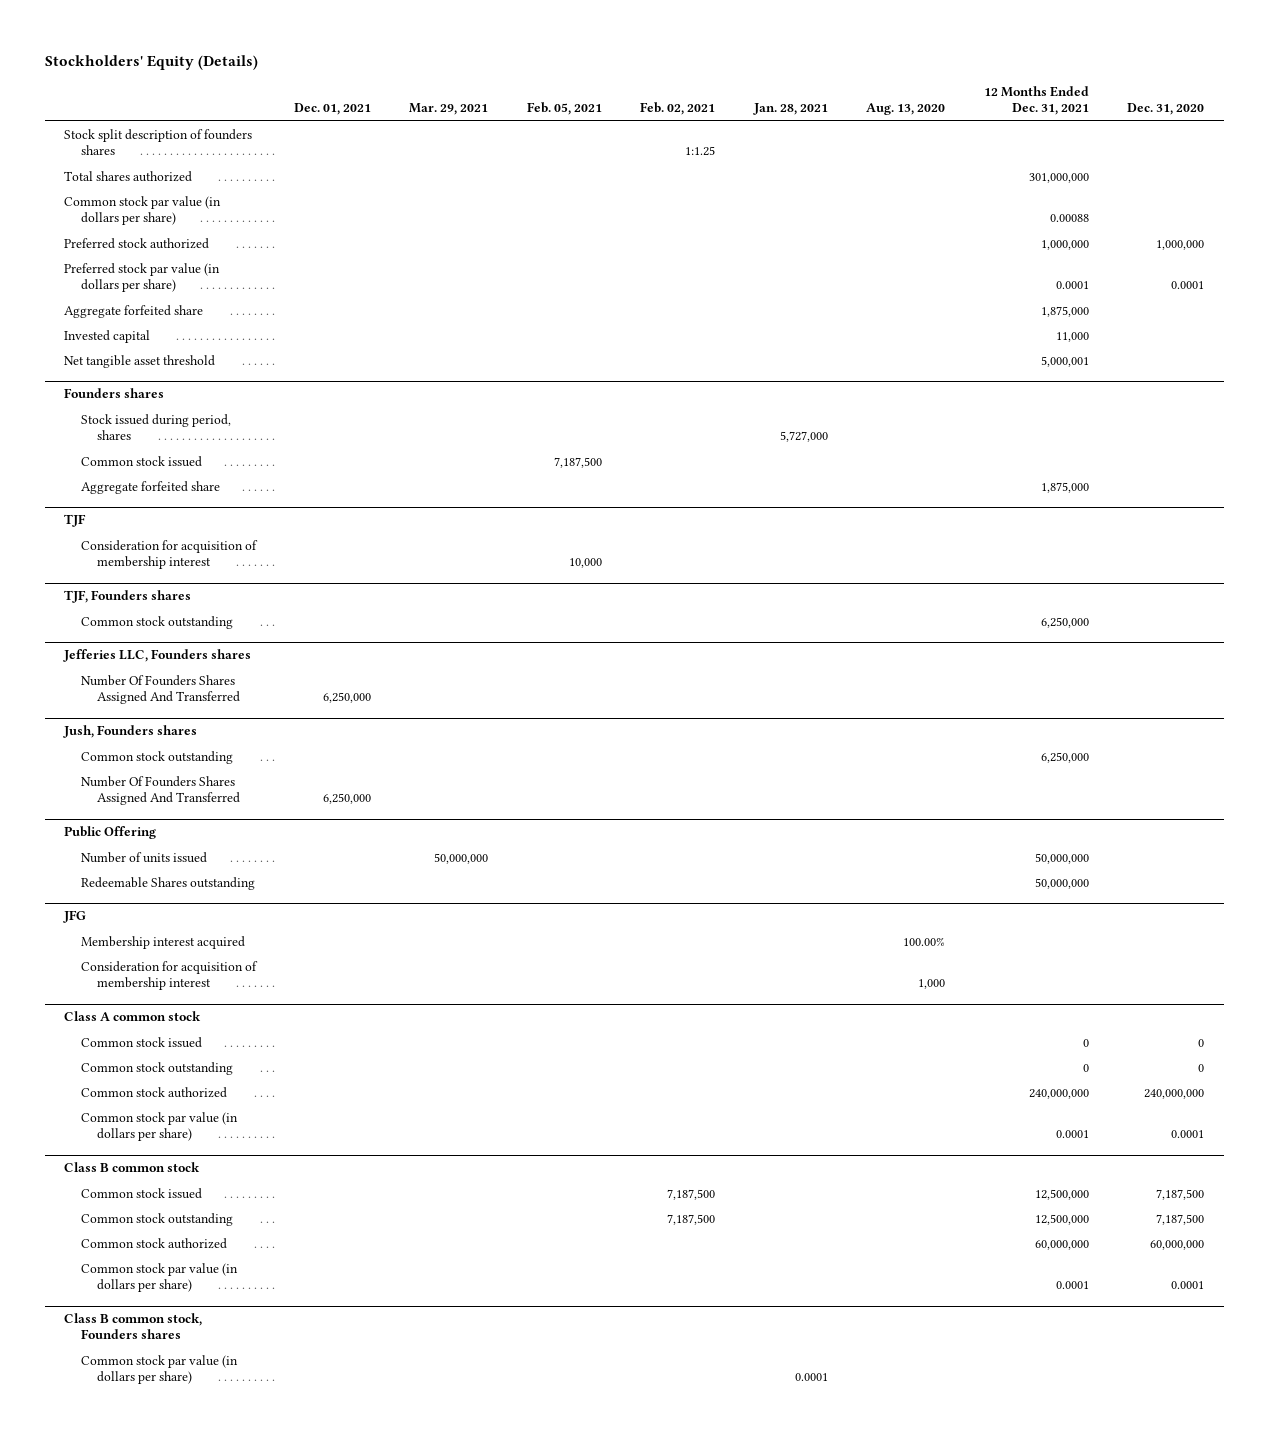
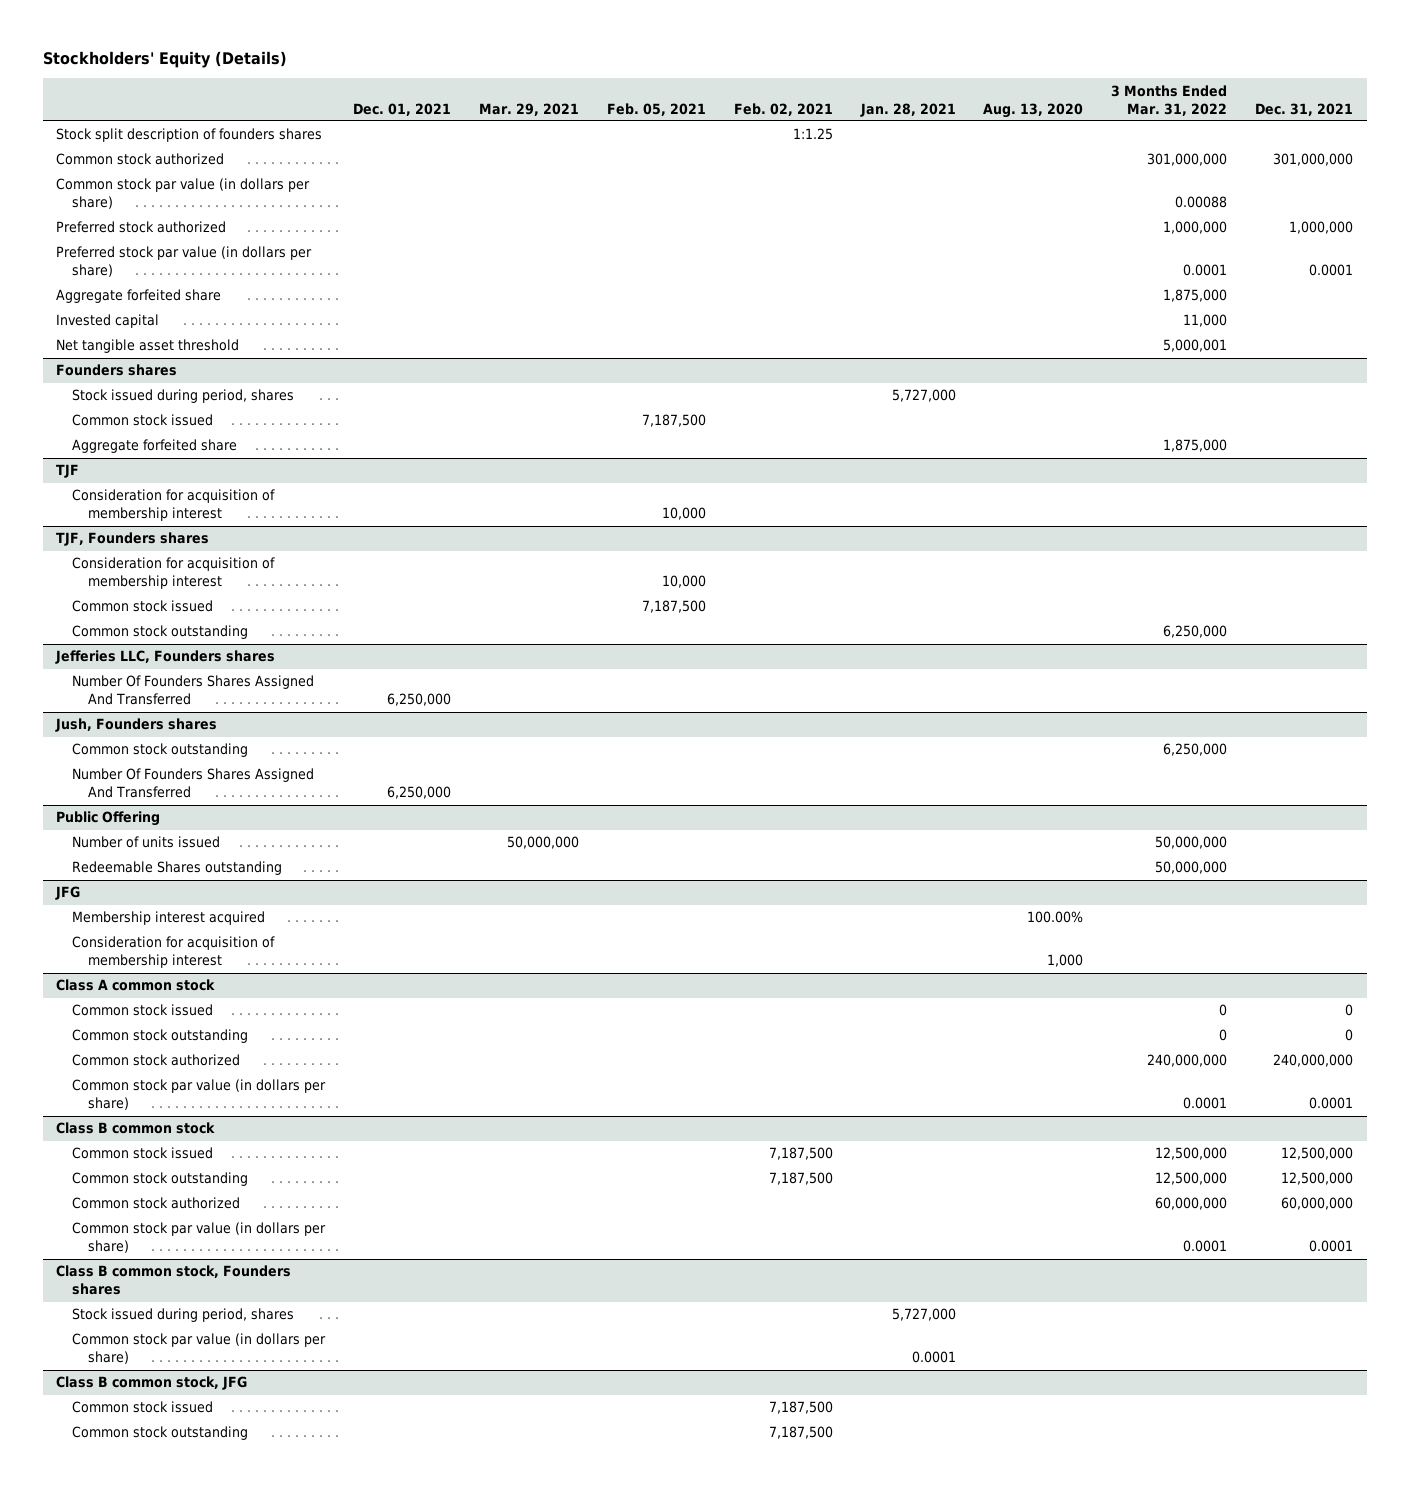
[983,86,1089,116] 12 Months Ended Dec. 31, 2021 -> none
[1127,103,1205,116] Dec. 31, 2020 -> none
none -> [1111,84,1228,116] 3 Months Ended Mar. 31, 2022
none -> [1255,102,1354,116] Dec. 31, 2021
[63,171,192,183] Total shares authorized -> none
none -> [56,153,225,166] Common stock authorized
none -> [72,557,276,590] Consideration for acquisition of membership interest
none -> [72,600,214,613] Common stock issued
none -> [72,1308,295,1323] Stock issued during period, shares
none -> [56,1376,248,1391] Class B common stock, JFG
none -> [72,1401,214,1414] Common stock issued
none -> [72,1426,249,1441] Common stock outstanding

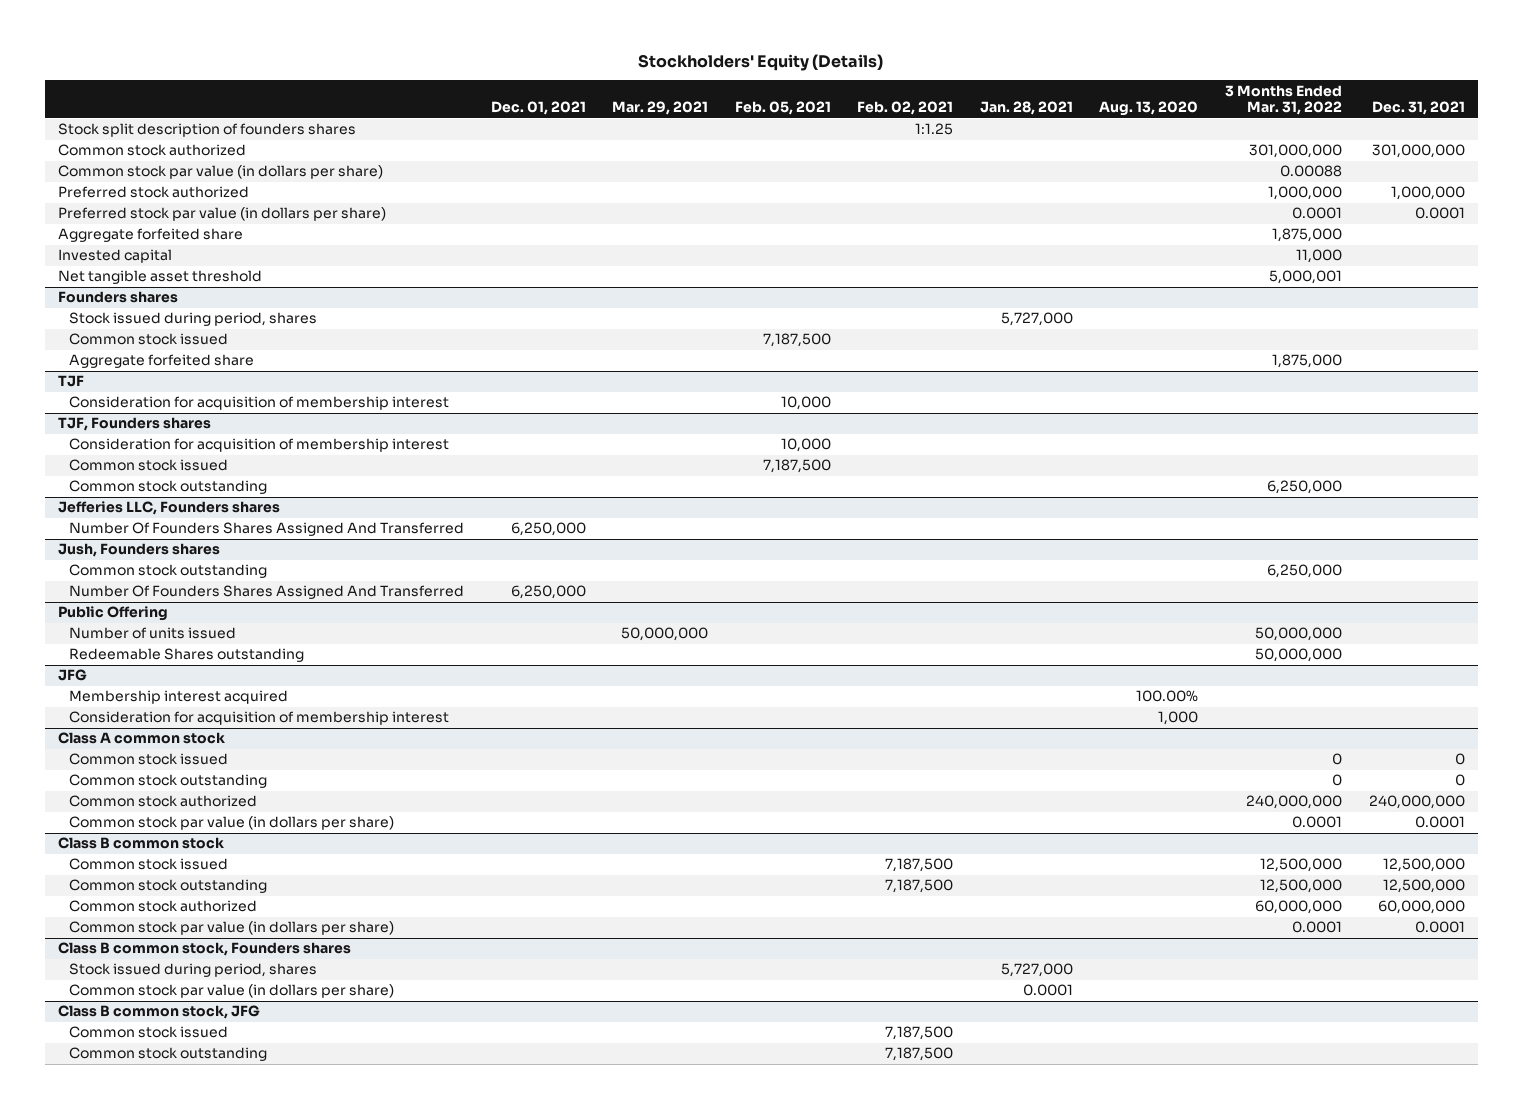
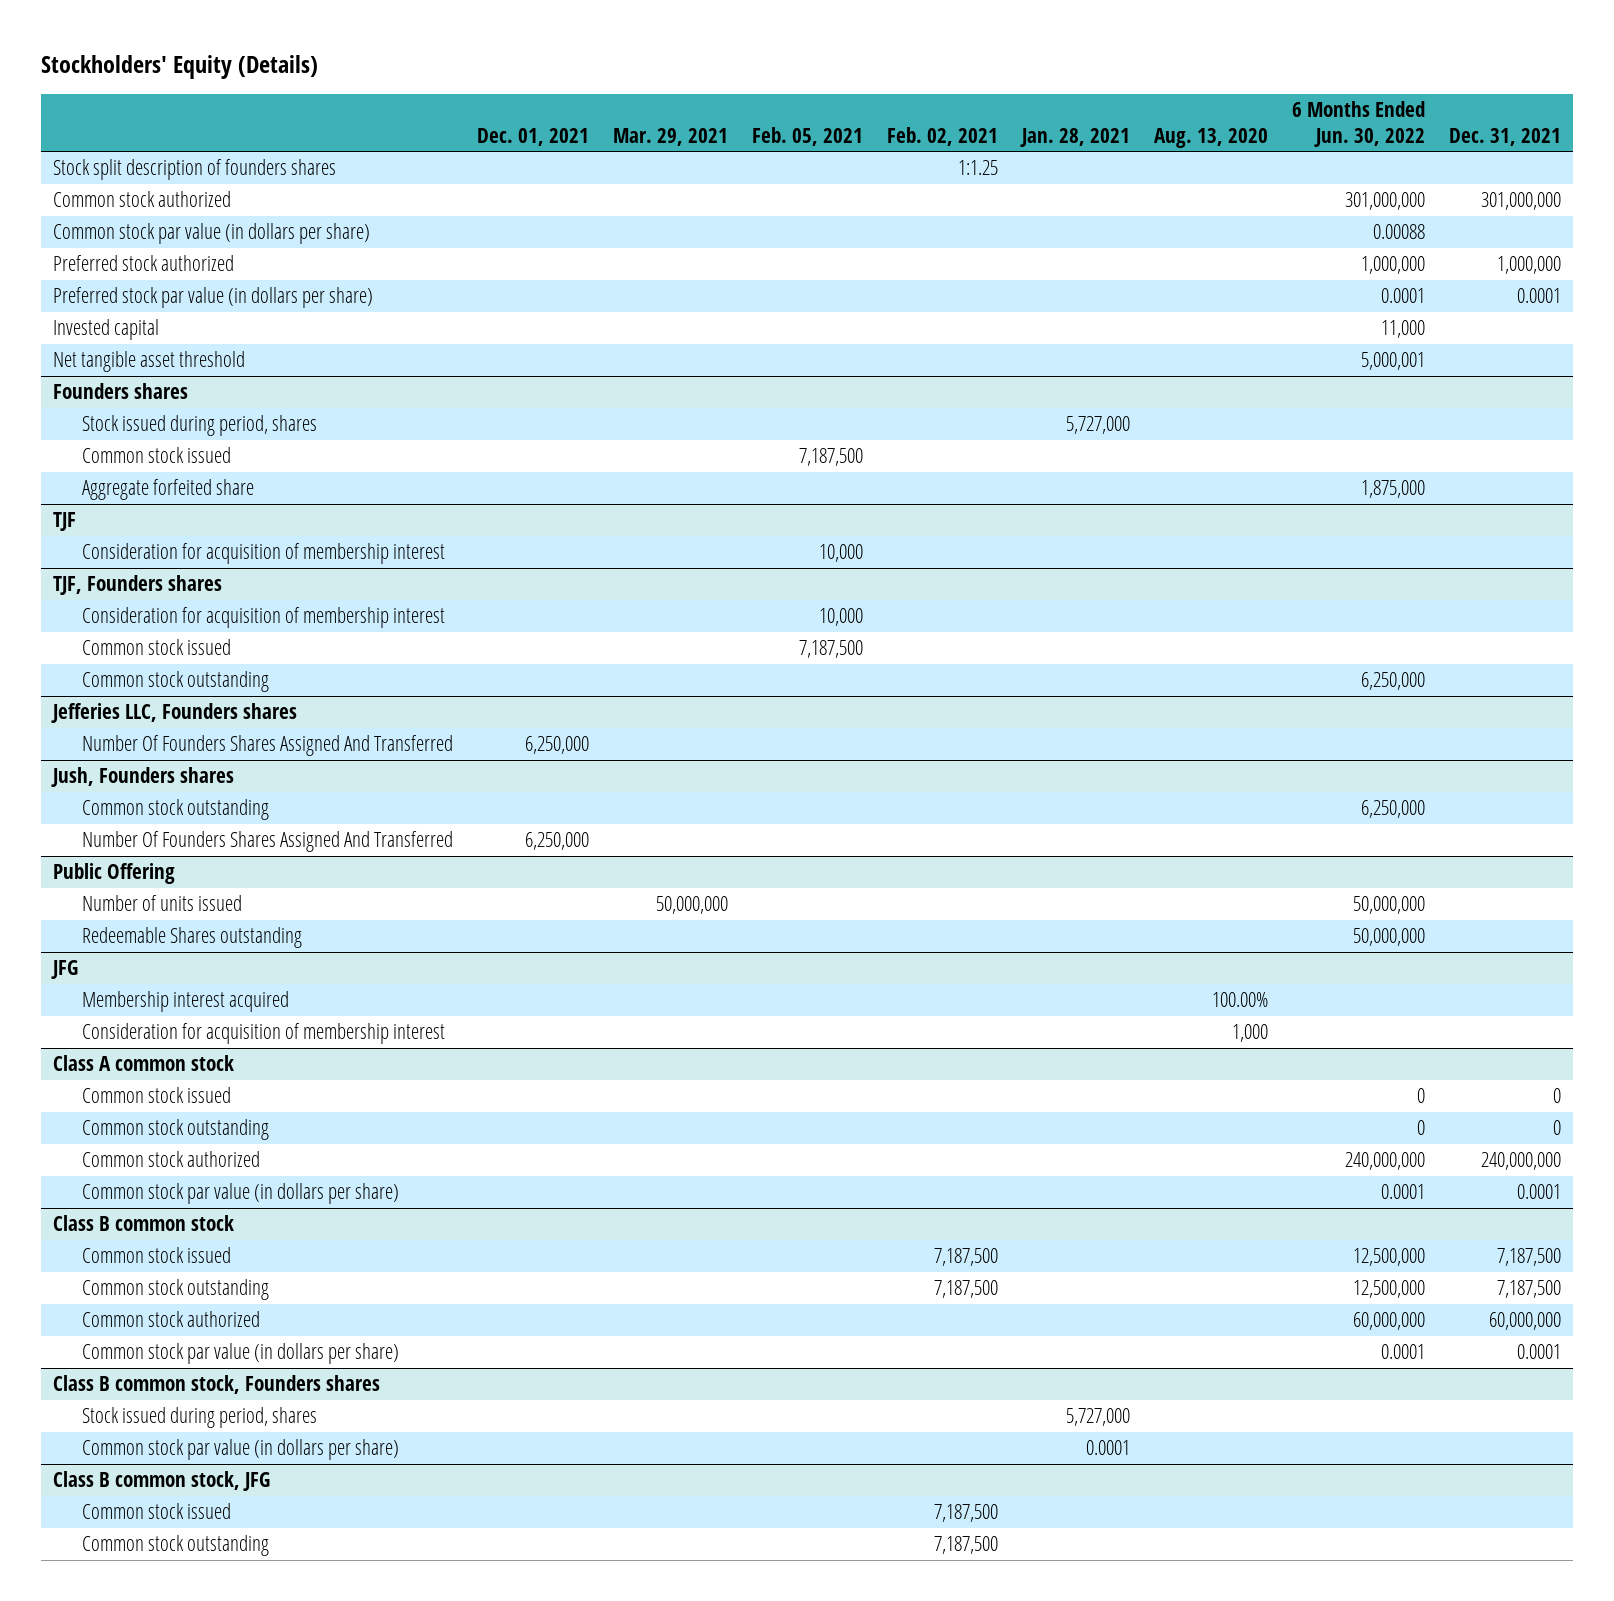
[1224,84,1342,116] 3 Months Ended Mar. 31, 2022 -> none
none -> [1292,100,1426,147] 6 Months Ended Jun. 30, 2022
[58,228,244,243] Aggregate forfeited share -> none
[1382,858,1465,873] 12,500,000 -> [1497,1248,1562,1267] 7,187,500
[1382,879,1465,894] 12,500,000 -> [1497,1280,1562,1299] 7,187,500

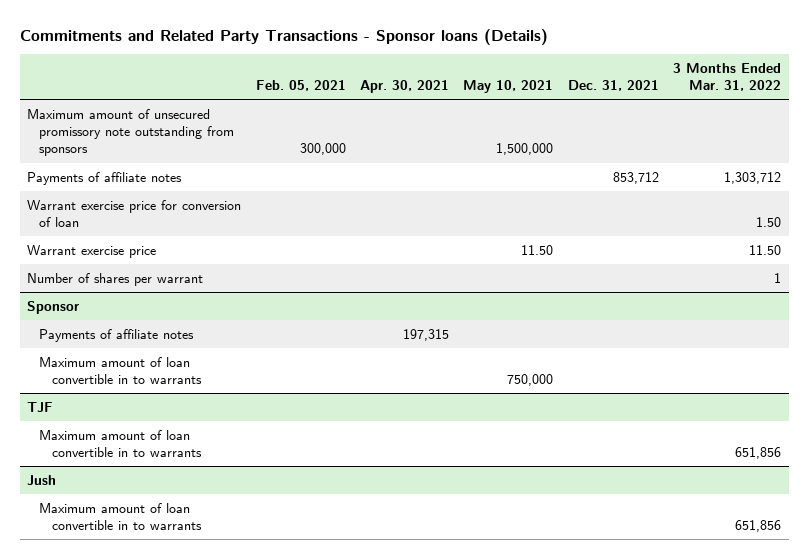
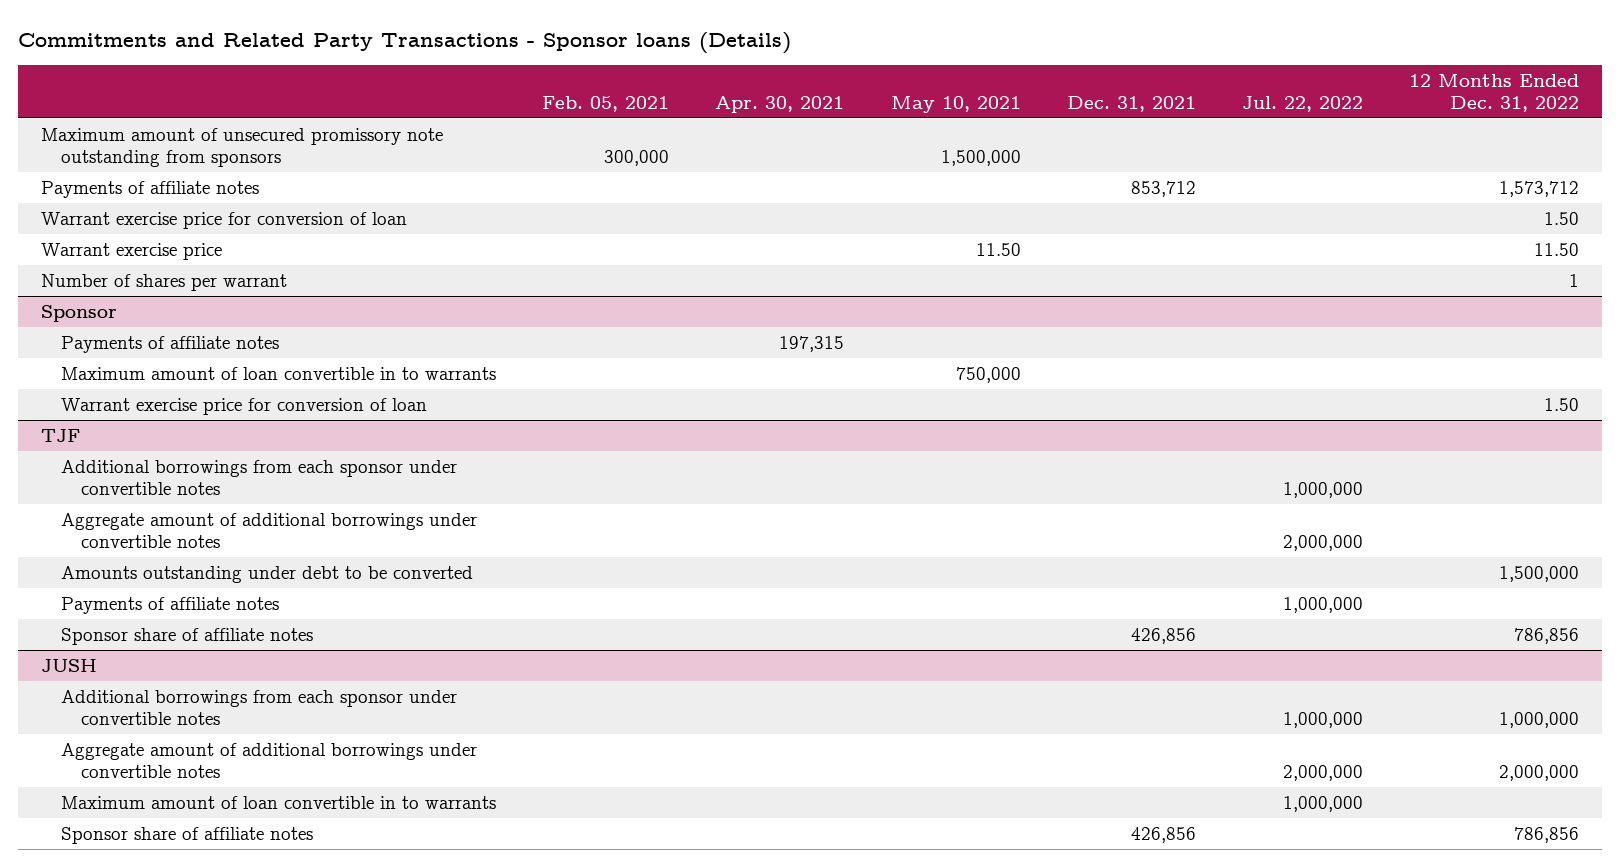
[673,62,782,92] 3 Months Ended Mar. 31, 2022 -> none
none -> [1241,95,1363,112] Jul. 22, 2022
none -> [1409,73,1580,112] 12 Months Ended Dec. 31, 2022
none -> [61,397,428,415] Warrant exercise price for conversion of loan
[39,429,202,457] Maximum amount of loan convertible in to warrants -> none
none -> [61,459,458,495] Additional borrowings from each sponsor under convertible notes
none -> [61,512,478,548] Aggregate amount of additional borrowings under convertible notes
none -> [61,565,474,583] Amounts outstanding under debt to be converted
none -> [61,596,280,614] Payments of affiliate notes
none -> [61,627,314,645] Sponsor share of affiliate notes
[27,474,57,485] Jush -> [41,658,98,672] JUSH
none -> [61,689,458,725] Additional borrowings from each sponsor under convertible notes
none -> [61,742,478,778] Aggregate amount of additional borrowings under convertible notes
none -> [61,826,314,844] Sponsor share of affiliate notes

